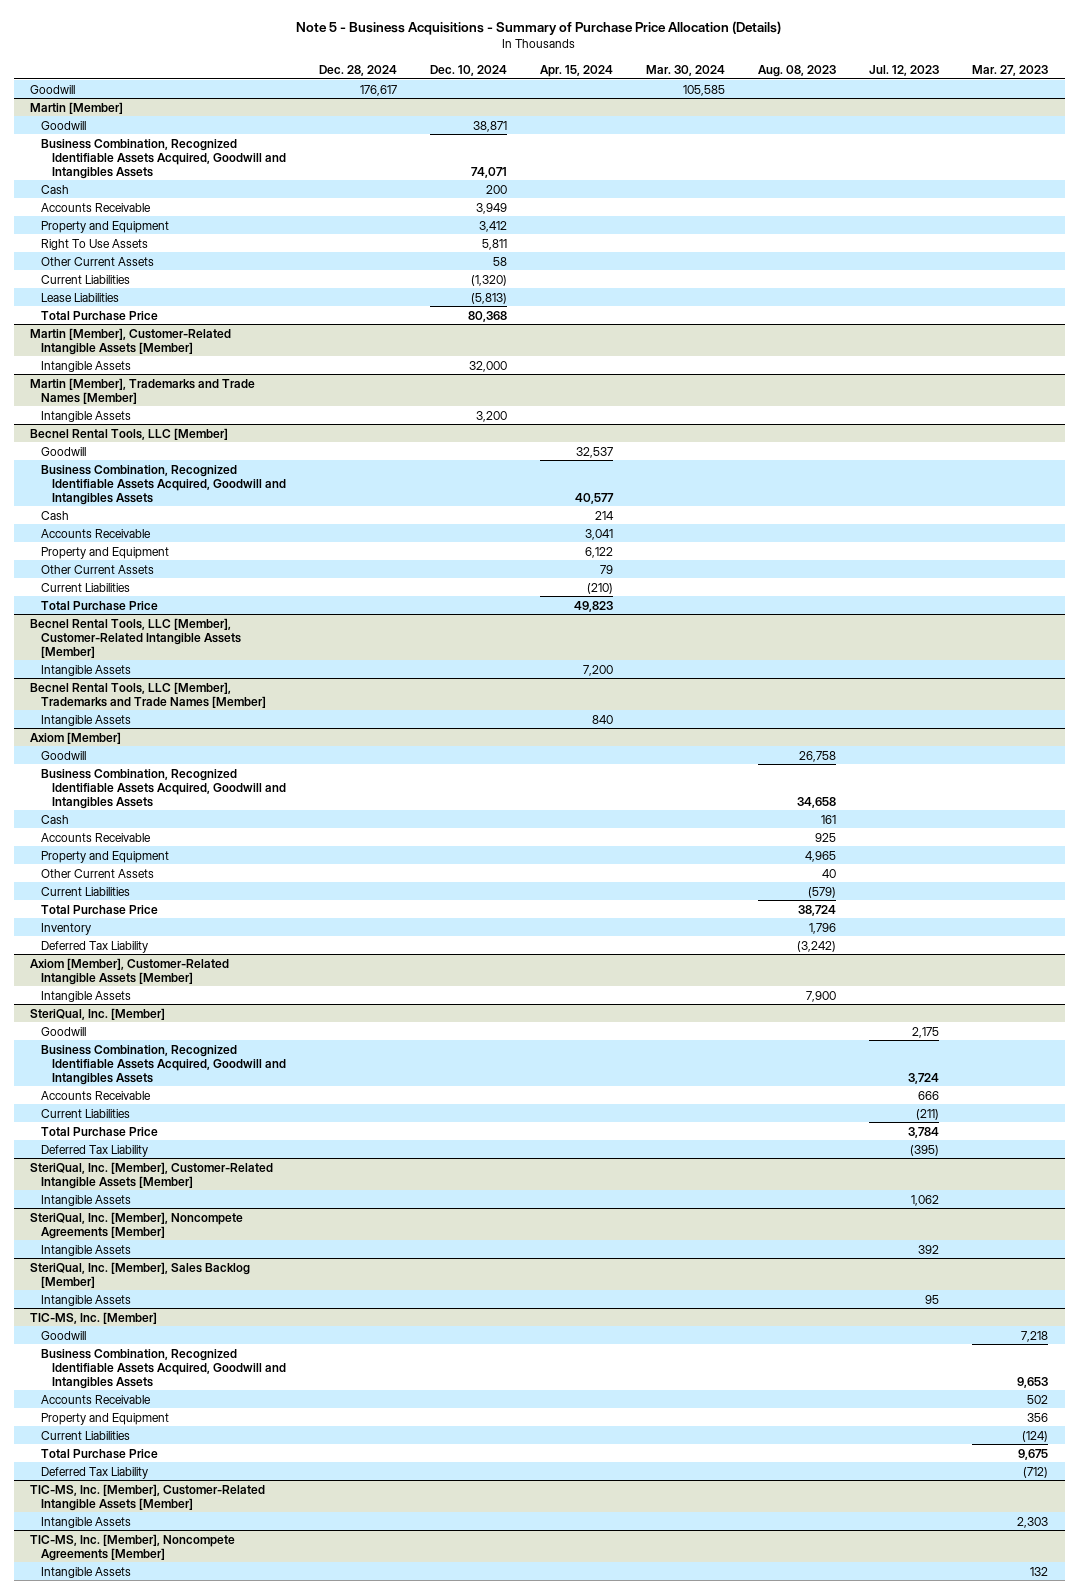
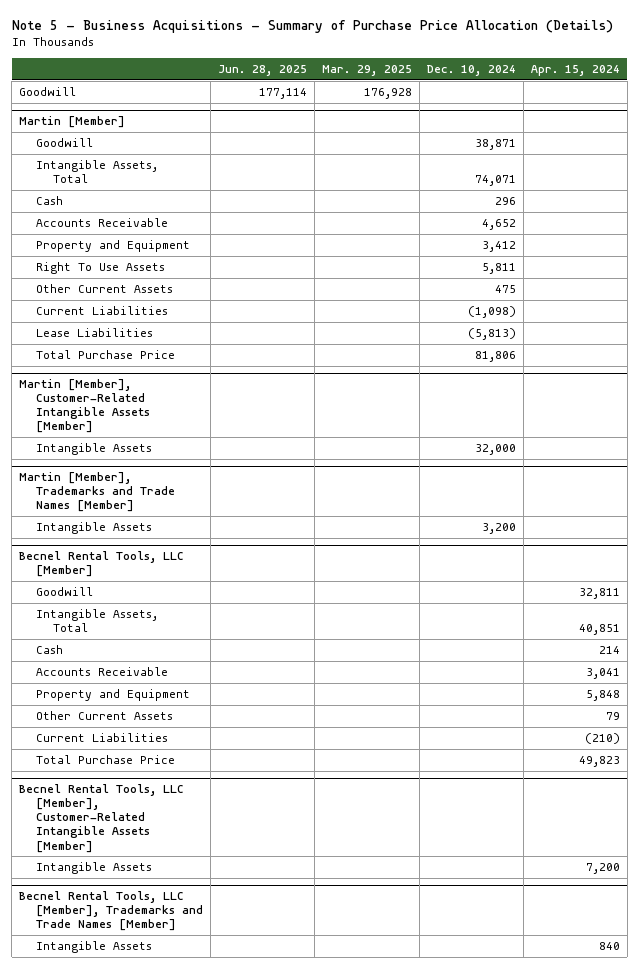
[319,64,398,76] Dec. 28, 2024 -> none
[646,64,726,76] Mar. 30, 2024 -> none
[758,64,837,77] Aug. 08, 2023 -> none
[869,64,940,76] Jul. 12, 2023 -> none
[972,64,1049,76] Mar. 27, 2023 -> none
none -> [218,64,308,76] Jun. 28, 2025
none -> [322,64,413,76] Mar. 29, 2025
[41,138,287,179] Business Combination, Recognized Identifiable Assets Acquired, Goodwill and Intangibles Assets -> [36,159,159,184] Intangible Assets, Total
[486,184,508,194] 200 -> [494,196,516,205] 296
[476,202,508,214] 3,949 -> [481,218,516,230] 4,652
[493,256,508,266] 58 -> [494,284,516,293] 475
[471,274,508,286] (1,320) -> [467,305,516,318] (1,098)
[468,310,508,322] 80,368 -> [474,350,516,362] 81,806
[41,464,287,505] Business Combination, Recognized Identifiable Assets Acquired, Goodwill and Intangibles Assets -> none
[576,446,614,458] 32,537 -> [578,587,620,599] 32,811
none -> [36,608,159,633] Intangible Assets, Total
[585,546,614,558] 6,122 -> [585,689,620,701] 5,848
[30,731,122,744] Axiom [Member] -> none
[41,750,87,760] Goodwill -> none
[41,768,287,809] Business Combination, Recognized Identifiable Assets Acquired, Goodwill and Intangibles Assets -> none
[41,814,70,824] Cash -> none
[41,832,152,842] Accounts Receivable -> none
[41,850,170,863] Property and Equipment -> none
[41,868,155,878] Other Current Assets -> none
[41,886,131,896] Current Liabilities -> none
[41,904,159,915] Total Purchase Price -> none
[41,922,92,935] Inventory -> none
[41,940,149,953] Deferred Tax Liability -> none
[30,957,230,985] Axiom [Member], Customer-Related Intangible Assets [Member] -> none
[41,990,132,1002] Intangible Assets -> none
[30,1007,166,1020] SteriQual, Inc. [Member] -> none
[41,1026,87,1036] Goodwill -> none
[41,1044,287,1085] Business Combination, Recognized Identifiable Assets Acquired, Goodwill and Intangibles Assets -> none
[41,1090,152,1100] Accounts Receivable -> none
[41,1108,131,1118] Current Liabilities -> none
[41,1126,159,1137] Total Purchase Price -> none
[41,1144,149,1157] Deferred Tax Liability -> none
[30,1161,274,1189] SteriQual, Inc. [Member], Customer-Related Intangible Assets [Member] -> none
[41,1194,132,1206] Intangible Assets -> none
[30,1211,244,1239] SteriQual, Inc. [Member], Noncompete Agreements [Member] -> none
[41,1244,132,1256] Intangible Assets -> none
[30,1261,251,1288] SteriQual, Inc. [Member], Sales Backlog [Member] -> none
[41,1294,132,1306] Intangible Assets -> none
[30,1311,158,1324] TIC-MS, Inc. [Member] -> none
[41,1330,87,1340] Goodwill -> none
[41,1348,287,1389] Business Combination, Recognized Identifiable Assets Acquired, Goodwill and Intangibles Assets -> none
[41,1394,152,1404] Accounts Receivable -> none
[41,1412,170,1425] Property and Equipment -> none
[41,1430,131,1440] Current Liabilities -> none
[41,1448,159,1459] Total Purchase Price -> none
[41,1466,149,1479] Deferred Tax Liability -> none
[30,1483,266,1511] TIC-MS, Inc. [Member], Customer-Related Intangible Assets [Member] -> none
[41,1516,132,1528] Intangible Assets -> none
[30,1533,236,1561] TIC-MS, Inc. [Member], Noncompete Agreements [Member] -> none
[41,1566,132,1578] Intangible Assets -> none

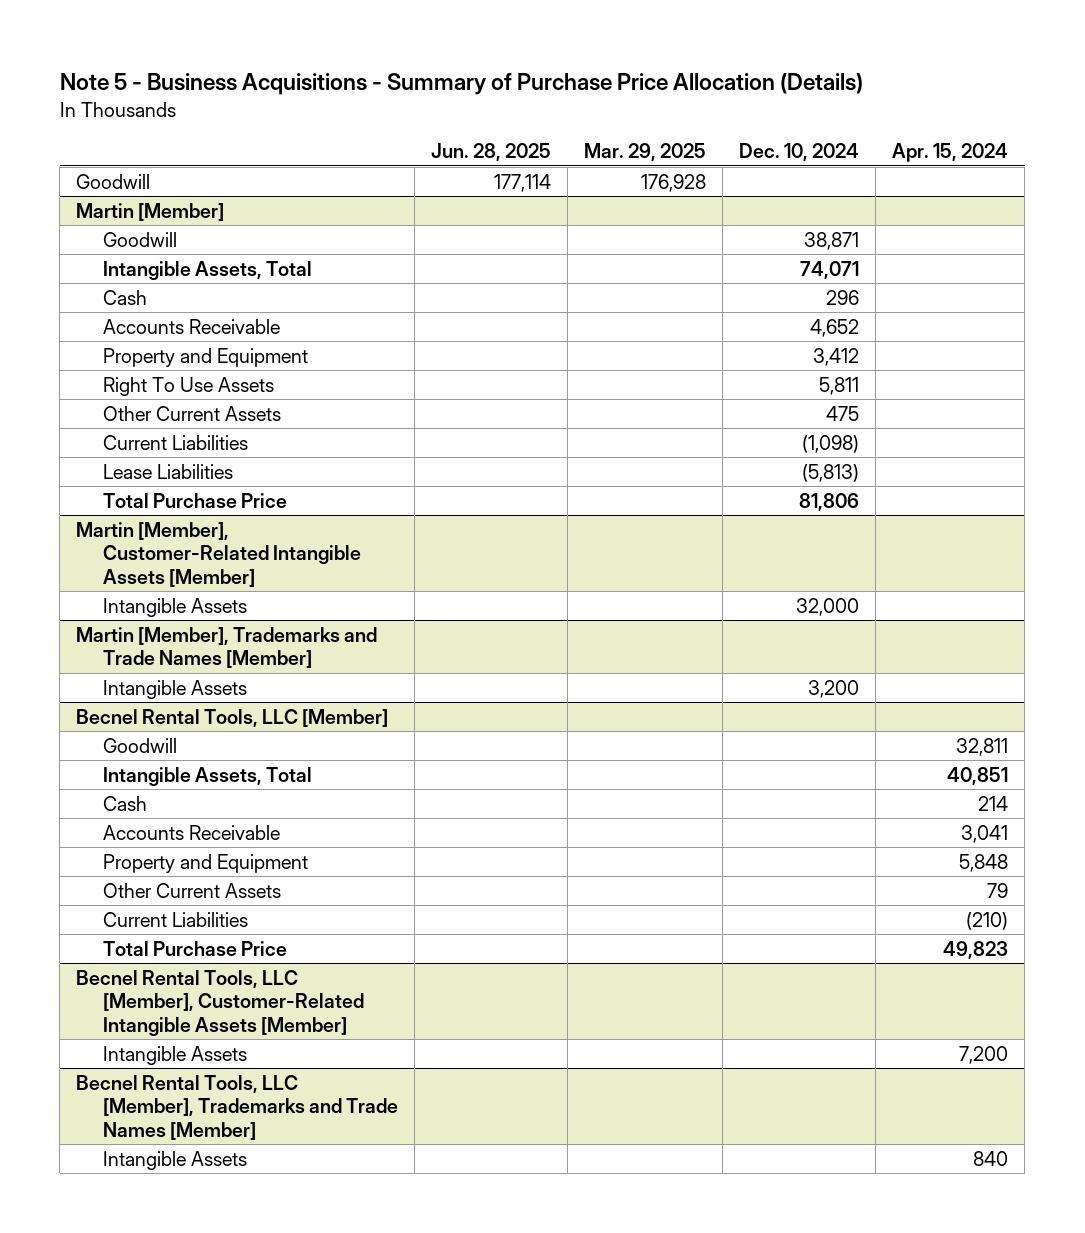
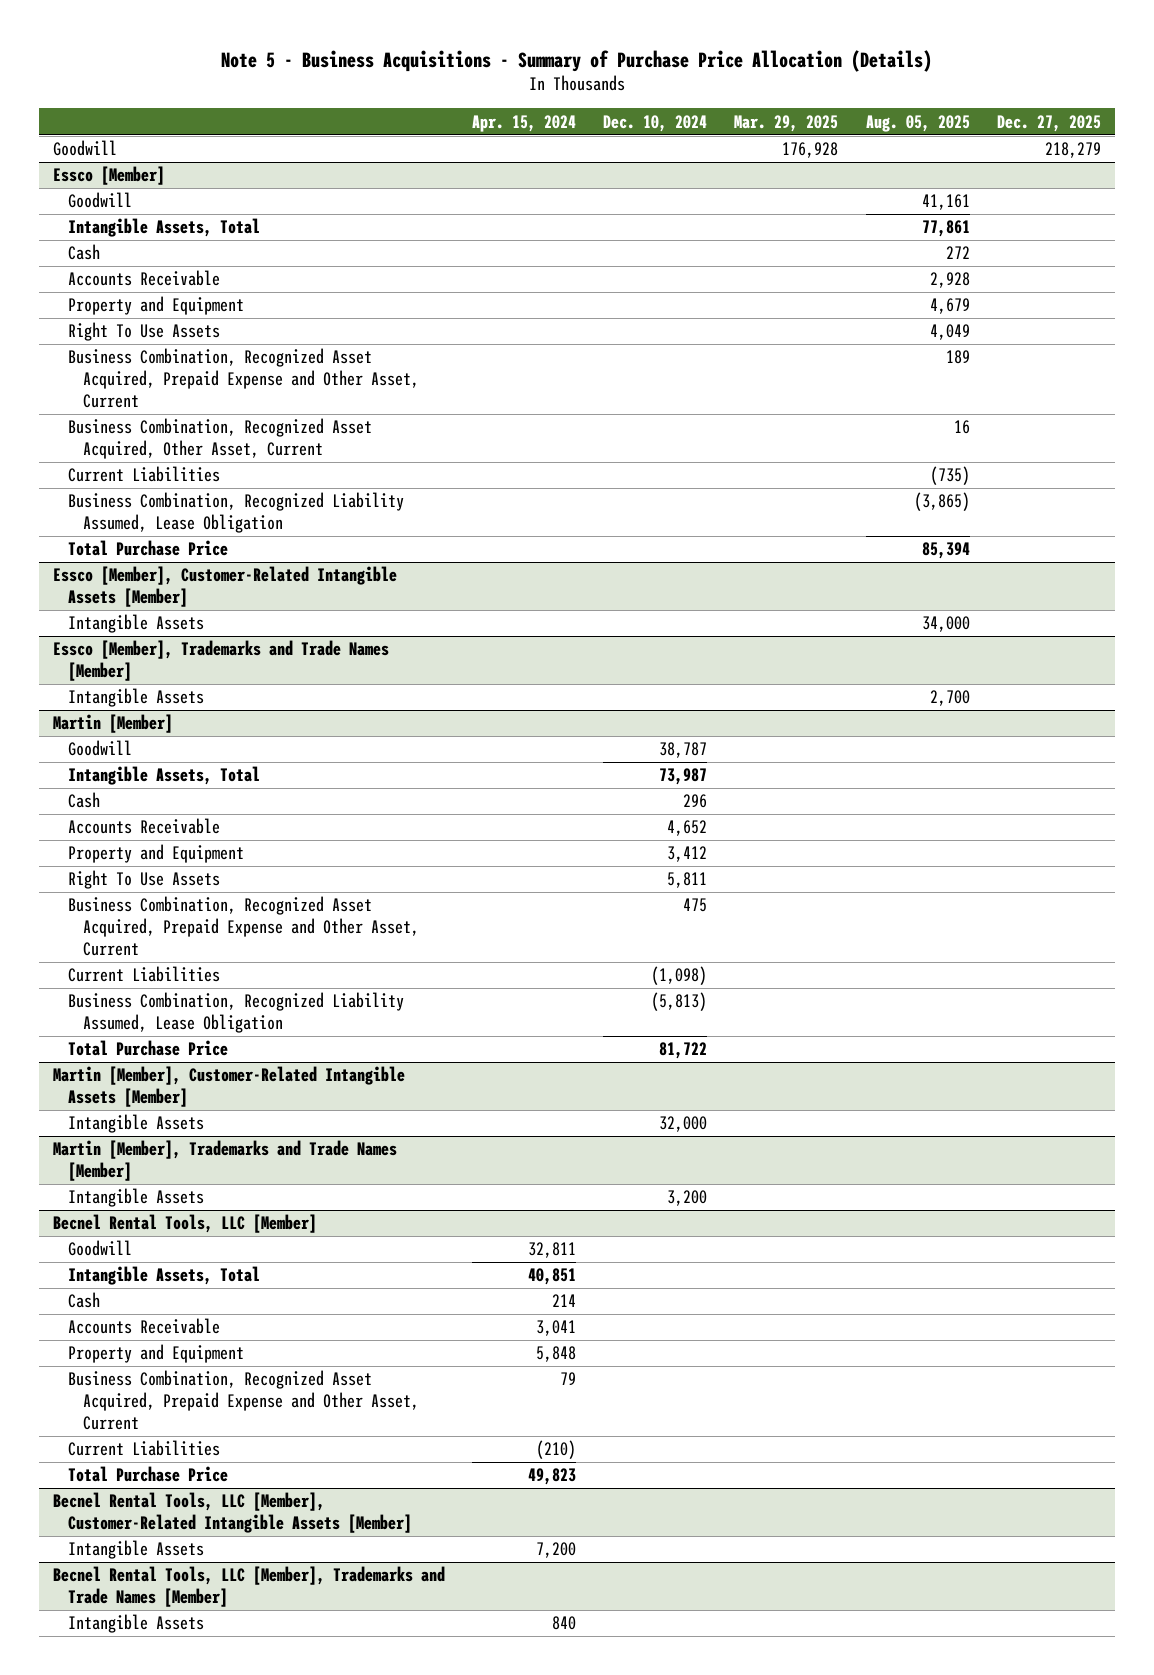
[430,143,551,162] Jun. 28, 2025 -> none
none -> [865,114,970,132] Aug. 05, 2025
none -> [996,114,1101,132] Dec. 27, 2025
none -> [52,166,165,186] Essco [Member]
none -> [67,192,132,209] Goodwill
none -> [67,218,260,238] Intangible Assets, Total
none -> [67,244,100,261] Cash
none -> [67,270,220,287] Accounts Receivable
none -> [67,296,244,316] Property and Equipment
none -> [67,322,220,342] Right To Use Assets
none -> [67,348,419,409] Business Combination, Recognized Asset Acquired, Prepaid Expense and Other Asset, Current
none -> [67,418,372,460] Business Combination, Recognized Asset Acquired, Other Asset, Current
none -> [67,466,220,483] Current Liabilities
none -> [67,492,404,534] Business Combination, Recognized Liability Assumed, Lease Obligation
none -> [67,540,228,557] Total Purchase Price
none -> [52,566,397,608] Essco [Member], Customer-Related Intangible Assets [Member]
none -> [67,614,204,634] Intangible Assets
none -> [52,640,389,682] Essco [Member], Trademarks and Trade Names [Member]
none -> [67,688,204,708] Intangible Assets
[804,231,860,250] 38,871 -> [659,742,708,759] 38,787
[800,260,860,279] 74,071 -> [659,768,708,786] 73,987
[102,405,281,421] Other Current Assets -> [67,896,419,957] Business Combination, Recognized Asset Acquired, Prepaid Expense and Other Asset, Current
[102,463,233,479] Lease Liabilities -> [67,992,404,1034] Business Combination, Recognized Liability Assumed, Lease Obligation
[799,492,860,511] 81,806 -> [659,1042,708,1060] 81,722
[102,882,281,898] Other Current Assets -> none
none -> [67,1370,419,1431] Business Combination, Recognized Asset Acquired, Prepaid Expense and Other Asset, Current

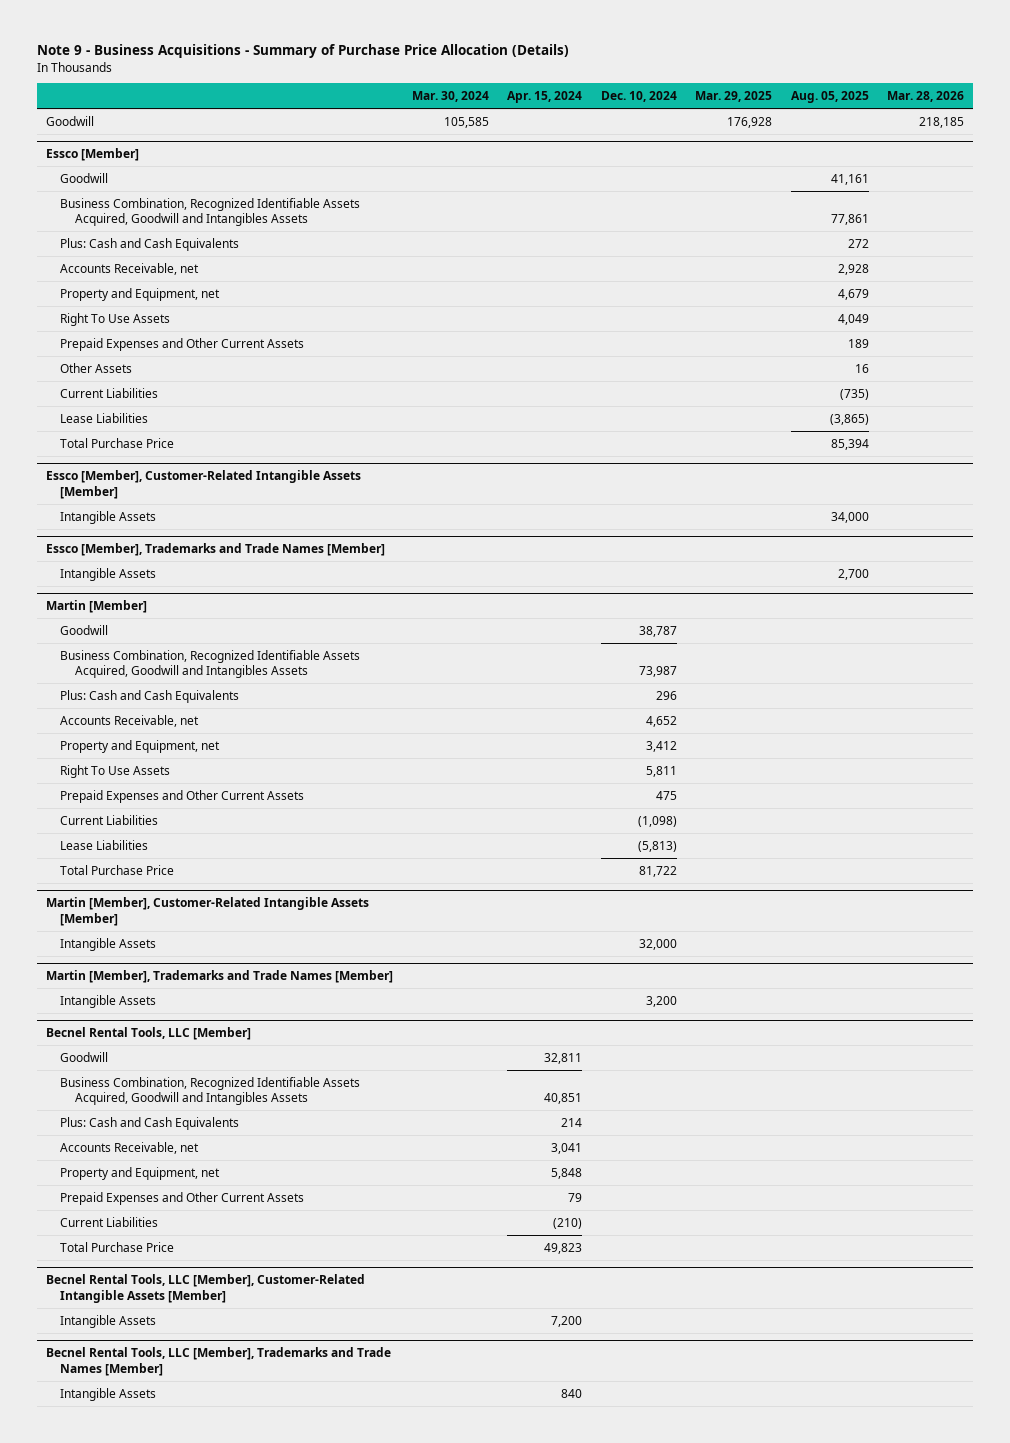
[220,49,932,72] Note 5 - Business Acquisitions - Summary of Purchase Price Allocation (Details) -> [36,44,569,59] Note 9 - Business Acquisitions - Summary of Purchase Price Allocation (Details)
[996,114,1101,132] Dec. 27, 2025 -> none
none -> [411,91,489,103] Mar. 30, 2024
none -> [886,91,964,103] Mar. 28, 2026
[67,218,260,238] Intangible Assets, Total -> [60,197,361,226] Business Combination, Recognized Identifiable Assets Acquired, Goodwill and Intangibles Assets
[67,244,100,261] Cash -> [60,237,240,251] Plus: Cash and Cash Equivalents
[67,270,220,287] Accounts Receivable -> [60,262,200,275] Accounts Receivable, net
[67,296,244,316] Property and Equipment -> [60,287,221,301] Property and Equipment, net
[67,348,419,409] Business Combination, Recognized Asset Acquired, Prepaid Expense and Other Asset, Current -> [60,337,305,351] Prepaid Expenses and Other Current Assets
[67,418,372,460] Business Combination, Recognized Asset Acquired, Other Asset, Current -> [60,362,133,373] Other Assets
[67,492,404,534] Business Combination, Recognized Liability Assumed, Lease Obligation -> [60,412,149,423] Lease Liabilities
[67,766,260,786] Intangible Assets, Total -> [60,649,361,678] Business Combination, Recognized Identifiable Assets Acquired, Goodwill and Intangibles Assets
[67,792,100,809] Cash -> [60,689,240,703] Plus: Cash and Cash Equivalents
[67,818,220,835] Accounts Receivable -> [60,714,200,727] Accounts Receivable, net
[67,844,244,864] Property and Equipment -> [60,739,221,753] Property and Equipment, net
[67,896,419,957] Business Combination, Recognized Asset Acquired, Prepaid Expense and Other Asset, Current -> [60,789,305,803] Prepaid Expenses and Other Current Assets
[67,992,404,1034] Business Combination, Recognized Liability Assumed, Lease Obligation -> [60,839,149,850] Lease Liabilities
[67,1266,260,1286] Intangible Assets, Total -> [60,1076,361,1105] Business Combination, Recognized Identifiable Assets Acquired, Goodwill and Intangibles Assets
[67,1292,100,1309] Cash -> [60,1116,240,1130] Plus: Cash and Cash Equivalents
[67,1318,220,1335] Accounts Receivable -> [60,1141,200,1154] Accounts Receivable, net
[67,1344,244,1364] Property and Equipment -> [60,1166,221,1180] Property and Equipment, net
[67,1370,419,1431] Business Combination, Recognized Asset Acquired, Prepaid Expense and Other Asset, Current -> [60,1191,305,1205] Prepaid Expenses and Other Current Assets

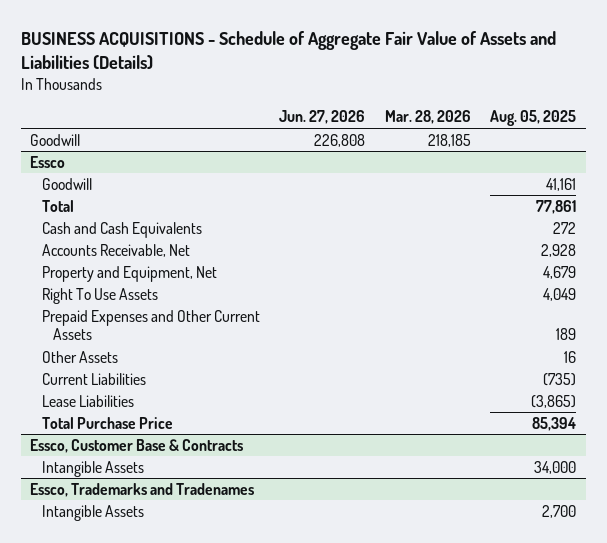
[36,44,569,59] Note 9 - Business Acquisitions - Summary of Purchase Price Allocation (Details) -> [20,30,556,71] BUSINESS ACQUISITIONS - Schedule of Aggregate Fair Value of Assets and Liabilities (Details)
[411,91,489,103] Mar. 30, 2024 -> none
[507,91,583,104] Apr. 15, 2024 -> none
[600,91,677,103] Dec. 10, 2024 -> none
[695,91,773,103] Mar. 29, 2025 -> none
none -> [279,110,366,125] Jun. 27, 2026
[46,148,140,162] Essco [Member] -> [30,155,66,168] Essco
[60,197,361,226] Business Combination, Recognized Identifiable Assets Acquired, Goodwill and Intangibles Assets -> [41,199,74,212] Total
[60,237,240,251] Plus: Cash and Cash Equivalents -> [41,221,202,238] Cash and Cash Equivalents
[60,262,200,275] Accounts Receivable, net -> [41,243,190,257] Accounts Receivable, Net
[60,287,221,301] Property and Equipment, net -> [41,265,217,282] Property and Equipment, Net
[46,470,362,499] Essco [Member], Customer-Related Intangible Assets [Member] -> [30,438,244,453] Essco, Customer Base & Contracts
[46,543,386,557] Essco [Member], Trademarks and Trade Names [Member] -> [30,482,255,497] Essco, Trademarks and Tradenames
[46,600,148,614] Martin [Member] -> none
[60,624,109,635] Goodwill -> none
[60,649,361,678] Business Combination, Recognized Identifiable Assets Acquired, Goodwill and Intangibles Assets -> none
[60,689,240,703] Plus: Cash and Cash Equivalents -> none
[60,714,200,727] Accounts Receivable, net -> none
[60,739,221,753] Property and Equipment, net -> none
[60,764,171,778] Right To Use Assets -> none
[60,789,305,803] Prepaid Expenses and Other Current Assets -> none
[60,814,159,825] Current Liabilities -> none
[60,839,149,850] Lease Liabilities -> none
[60,864,175,875] Total Purchase Price -> none
[46,897,370,926] Martin [Member], Customer-Related Intangible Assets [Member] -> none
[60,937,157,951] Intangible Assets -> none
[46,970,394,984] Martin [Member], Trademarks and Trade Names [Member] -> none
[60,994,157,1008] Intangible Assets -> none
[46,1027,252,1041] Becnel Rental Tools, LLC [Member] -> none
[60,1051,109,1062] Goodwill -> none
[60,1076,361,1105] Business Combination, Recognized Identifiable Assets Acquired, Goodwill and Intangibles Assets -> none
[60,1116,240,1130] Plus: Cash and Cash Equivalents -> none
[60,1141,200,1154] Accounts Receivable, net -> none
[60,1166,221,1180] Property and Equipment, net -> none
[60,1191,305,1205] Prepaid Expenses and Other Current Assets -> none
[60,1216,159,1227] Current Liabilities -> none
[60,1241,175,1252] Total Purchase Price -> none
[46,1274,366,1303] Becnel Rental Tools, LLC [Member], Customer-Related Intangible Assets [Member] -> none
[60,1314,157,1328] Intangible Assets -> none
[46,1347,392,1376] Becnel Rental Tools, LLC [Member], Trademarks and Trade Names [Member] -> none
[60,1387,157,1401] Intangible Assets -> none

